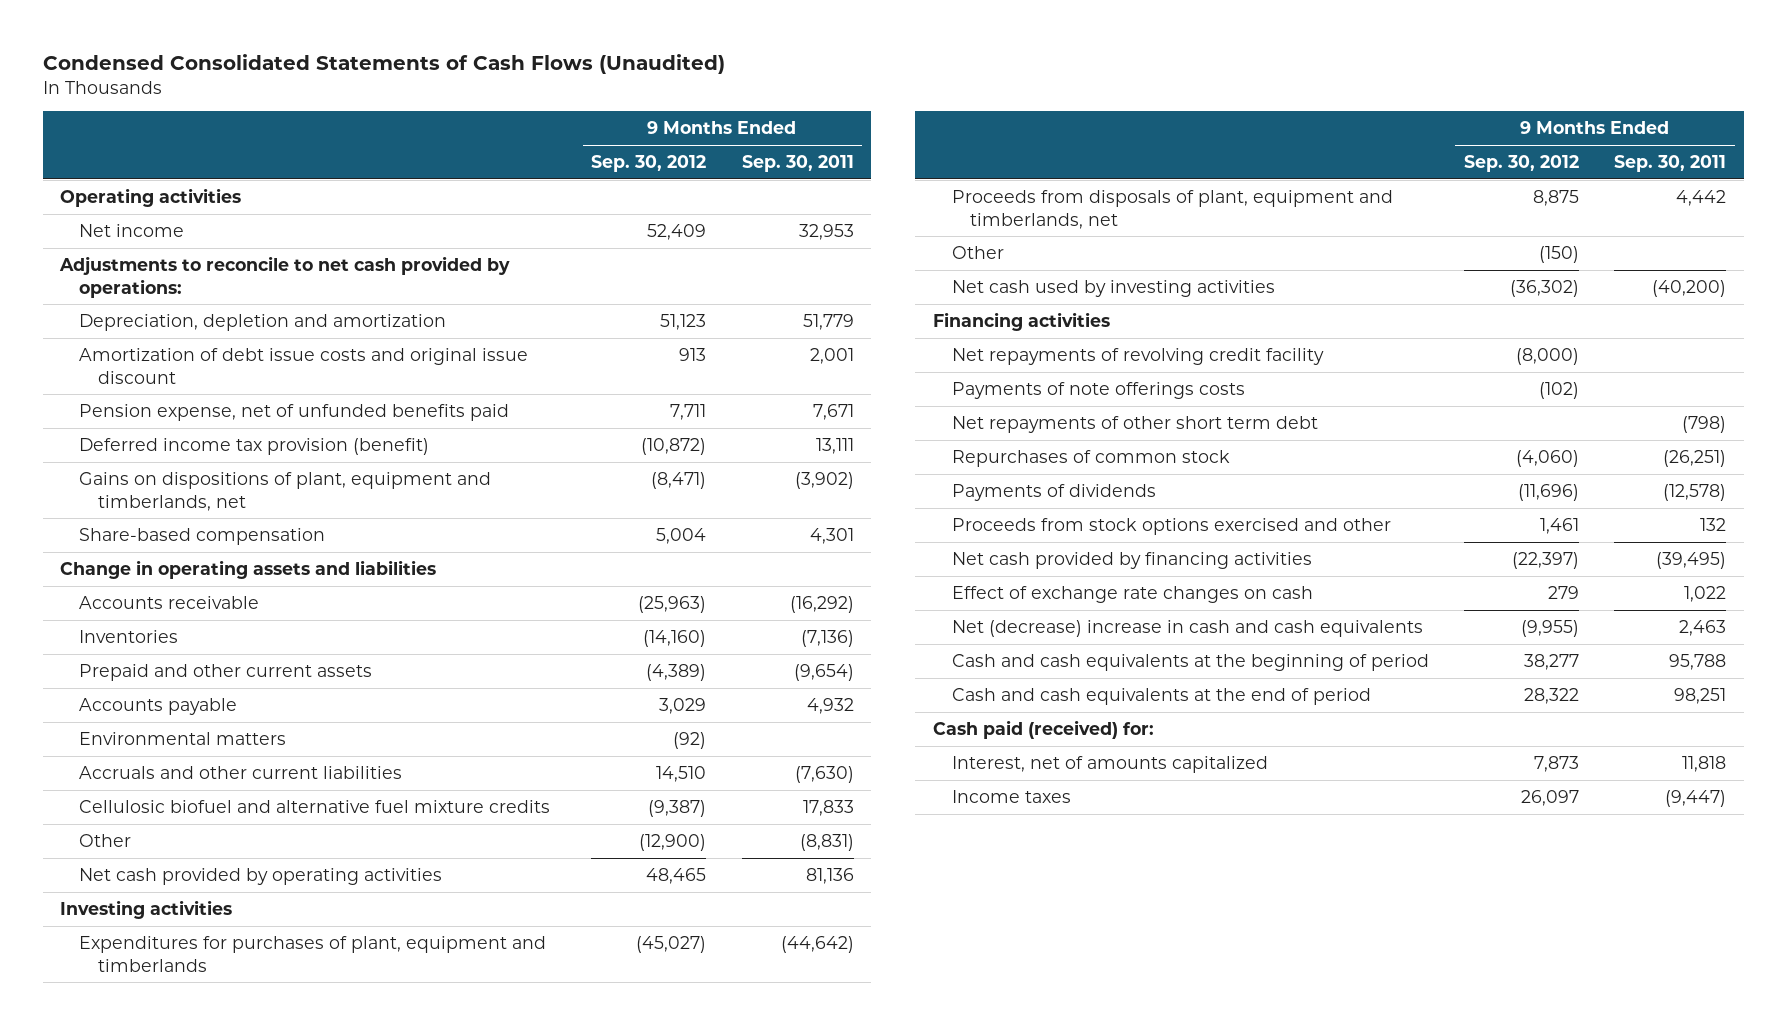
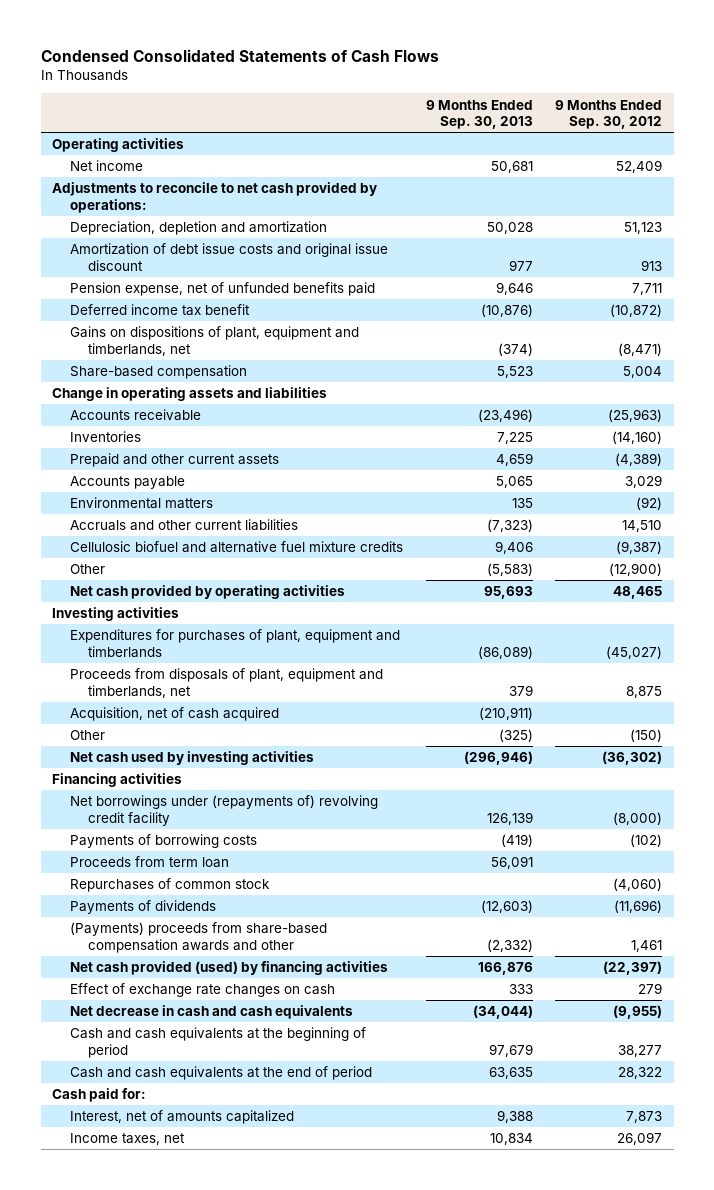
[42,53,725,74] Condensed Consolidated Statements of Cash Flows (Unaudited) -> [40,48,439,62] Condensed Consolidated Statements of Cash Flows
[741,155,854,173] Sep. 30, 2011 -> none
none -> [425,99,533,130] 9 Months Ended Sep. 30, 2013
[79,438,430,456] Deferred income tax provision (benefit) -> [70,304,251,317] Deferred income tax benefit
none -> [70,707,280,722] Acquisition, net of cash acquired
[951,416,1318,434] Net repayments of other short term debt -> none
[951,348,1324,366] Net repayments of revolving credit facility -> [70,795,379,826] Net borrowings under (repayments of) revolving credit facility
[951,382,1245,400] Payments of note offerings costs -> [70,834,258,849] Payments of borrowing costs
none -> [70,856,230,869] Proceeds from term loan
[951,518,1391,536] Proceeds from stock options exercised and other -> [70,922,328,953] (Payments) proceeds from share-based compensation awards and other
[951,552,1312,570] Net cash provided by financing activities -> [70,961,389,976] Net cash provided (used) by financing activities
[951,620,1423,638] Net (decrease) increase in cash and cash equivalents -> [70,1005,354,1020] Net decrease in cash and cash equivalents
[932,720,1154,740] Cash paid (received) for: -> [51,1088,146,1103] Cash paid for:
[951,790,1071,804] Income taxes -> [70,1133,186,1146] Income taxes, net

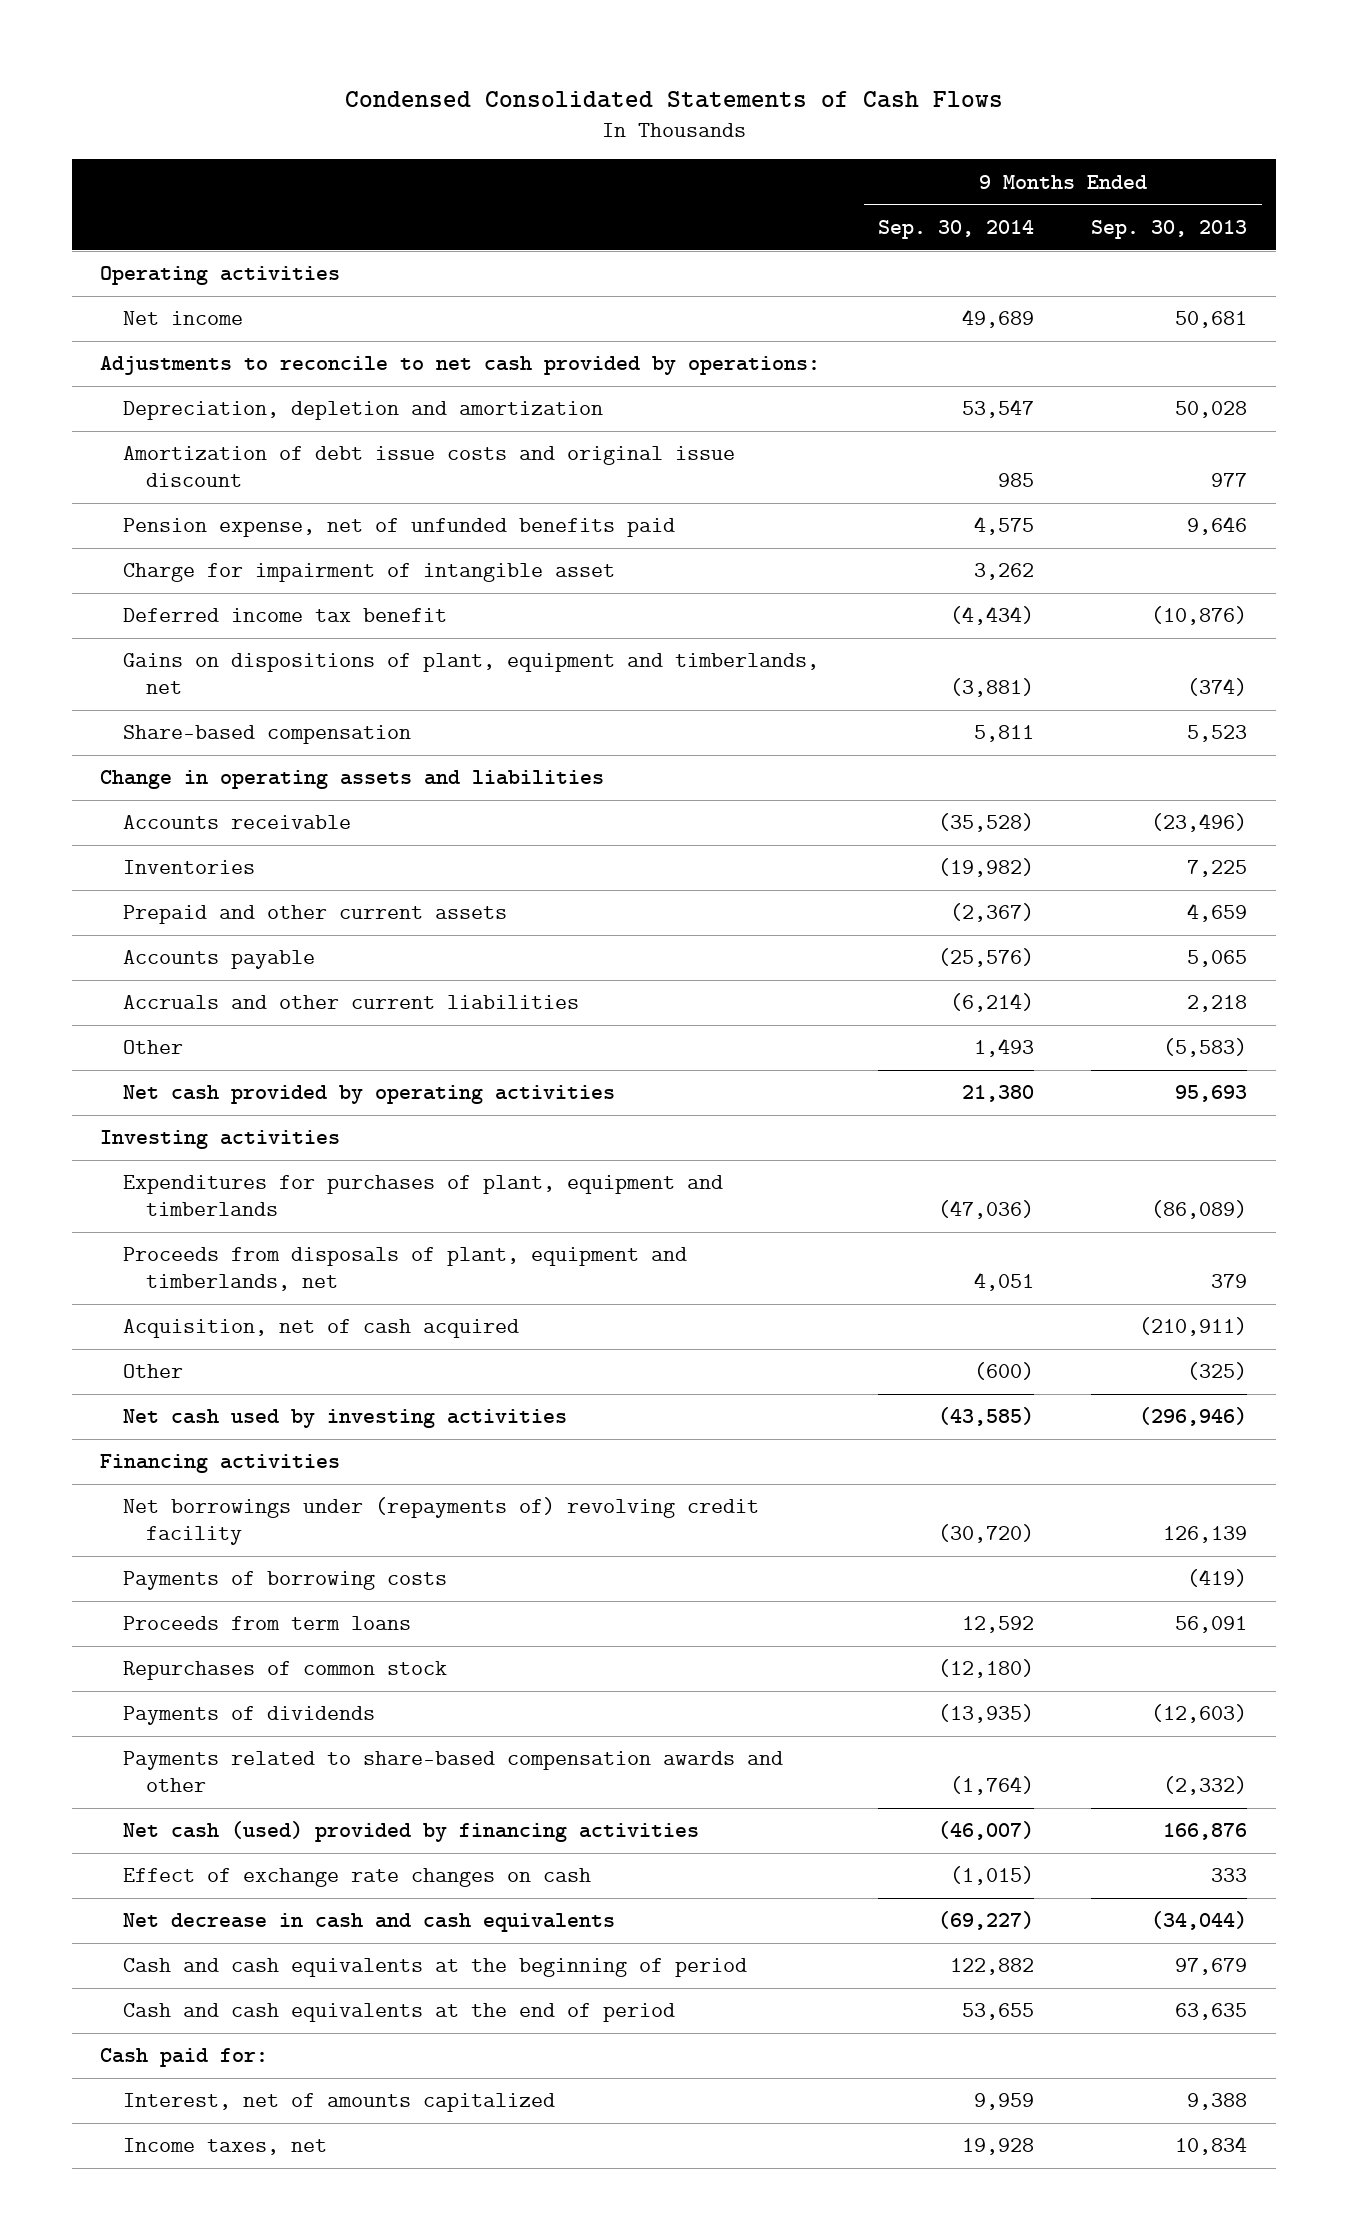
[555,99,663,130] 9 Months Ended Sep. 30, 2012 -> none
none -> [877,219,1034,239] Sep. 30, 2014
none -> [123,563,616,583] Charge for impairment of intangible asset
[70,497,214,510] Environmental matters -> none
[70,541,404,554] Cellulosic biofuel and alternative fuel mixture credits -> none
[486,519,533,533] (7,323) -> [1187,995,1248,1013] 2,218
[70,856,230,869] Proceeds from term loan -> [123,1616,412,1631] Proceeds from term loans
[70,922,328,953] (Payments) proceeds from share-based compensation awards and other -> [123,1751,784,1793] Payments related to share-based compensation awards and other
[70,961,389,976] Net cash provided (used) by financing activities -> [123,1821,700,1843] Net cash (used) provided by financing activities

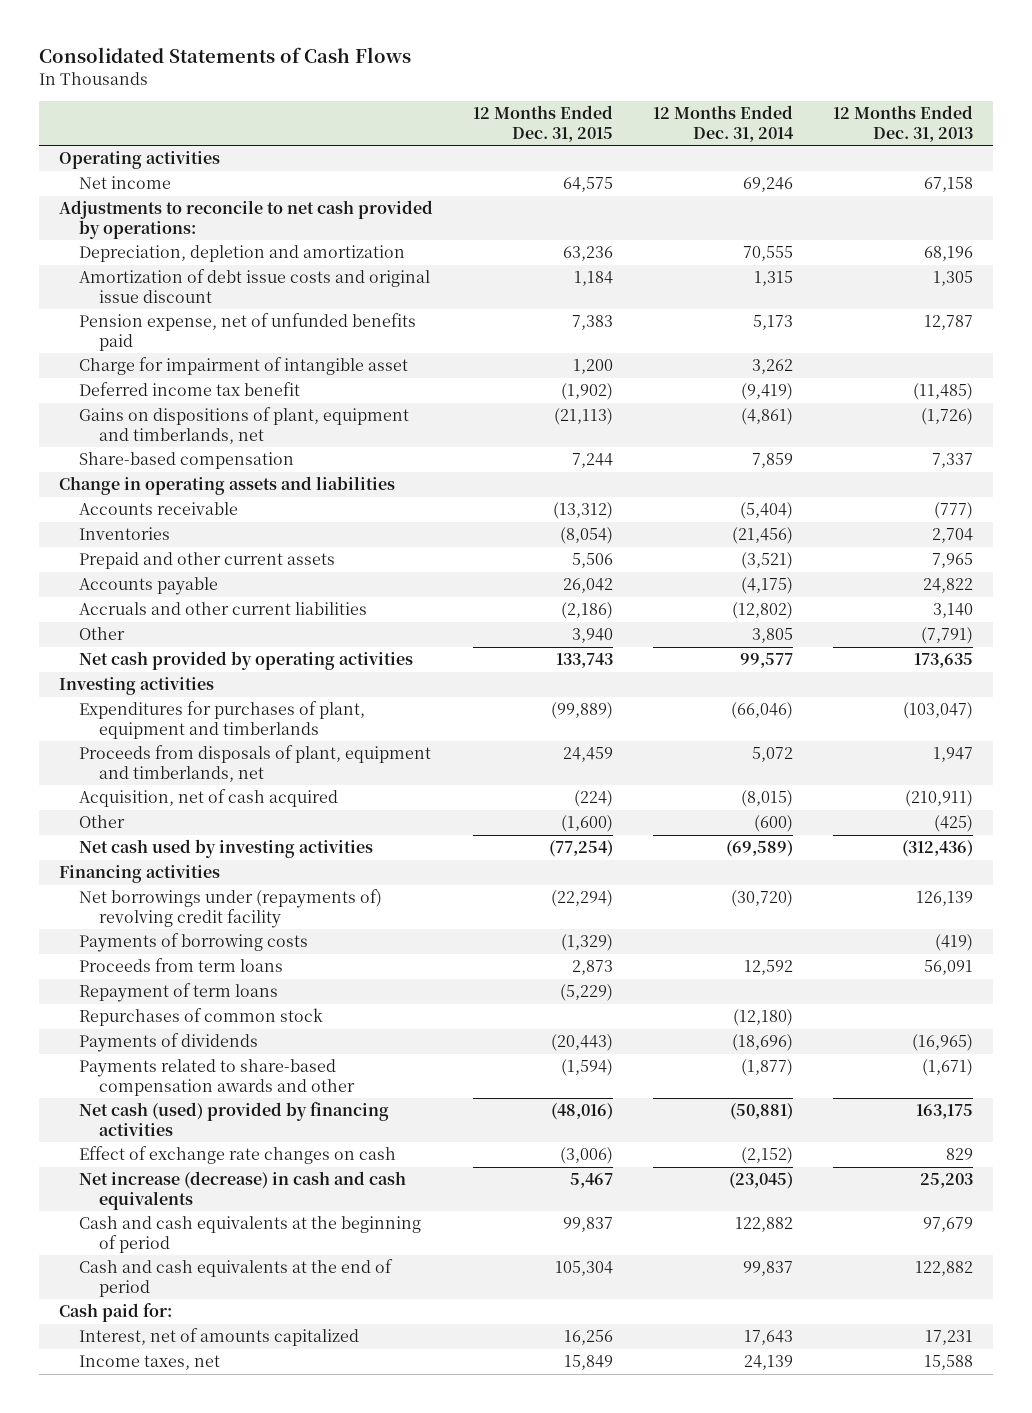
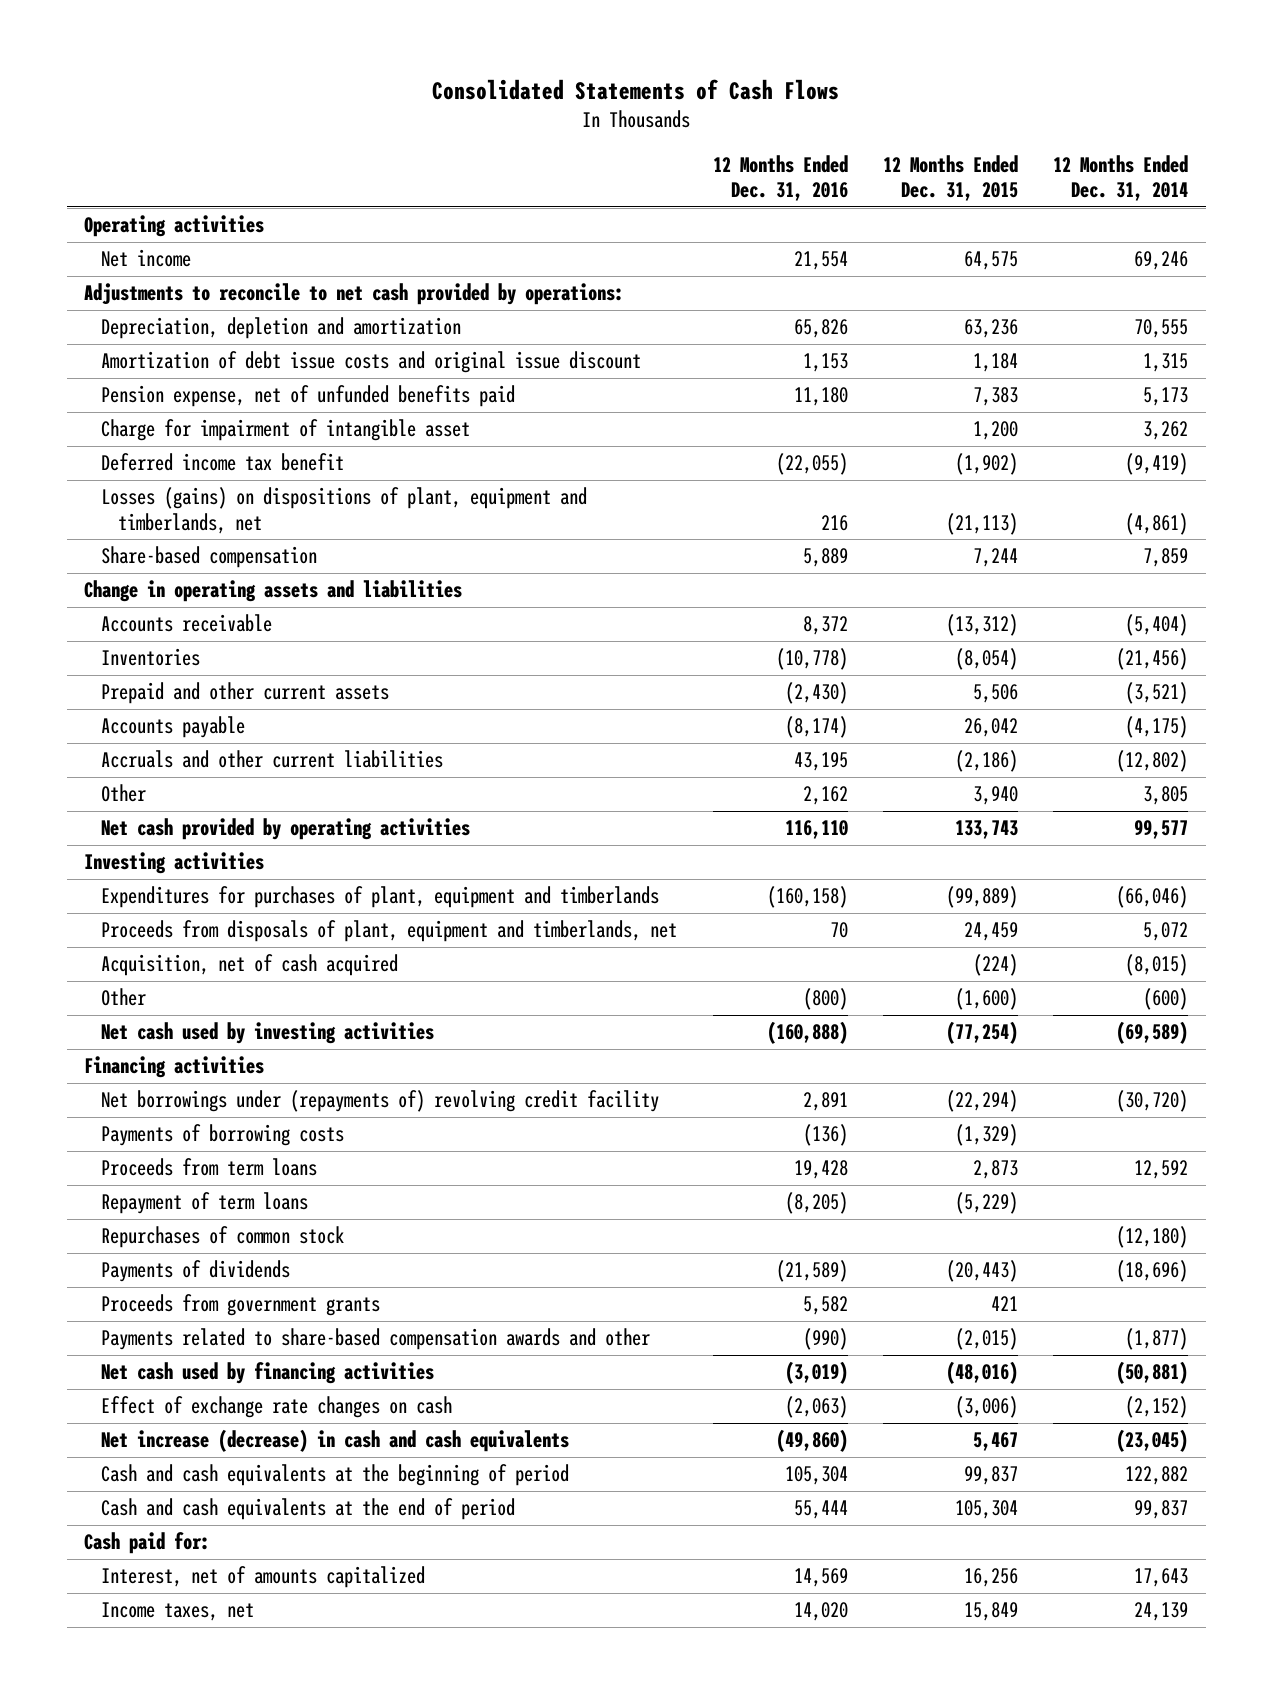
[833,105,974,142] 12 Months Ended Dec. 31, 2013 -> none
none -> [712,154,848,202] 12 Months Ended Dec. 31, 2016
[78,407,409,444] Gains on dispositions of plant, equipment and timberlands, net -> [101,487,588,534] Losses (gains) on dispositions of plant, equipment and timberlands, net
none -> [101,1294,381,1317] Proceeds from government grants
[560,1059,613,1077] (1,594) -> [954,1328,1018,1351] (2,015)
[78,1102,389,1136] Net cash (used) provided by financing activities -> [101,1362,435,1385] Net cash used by financing activities

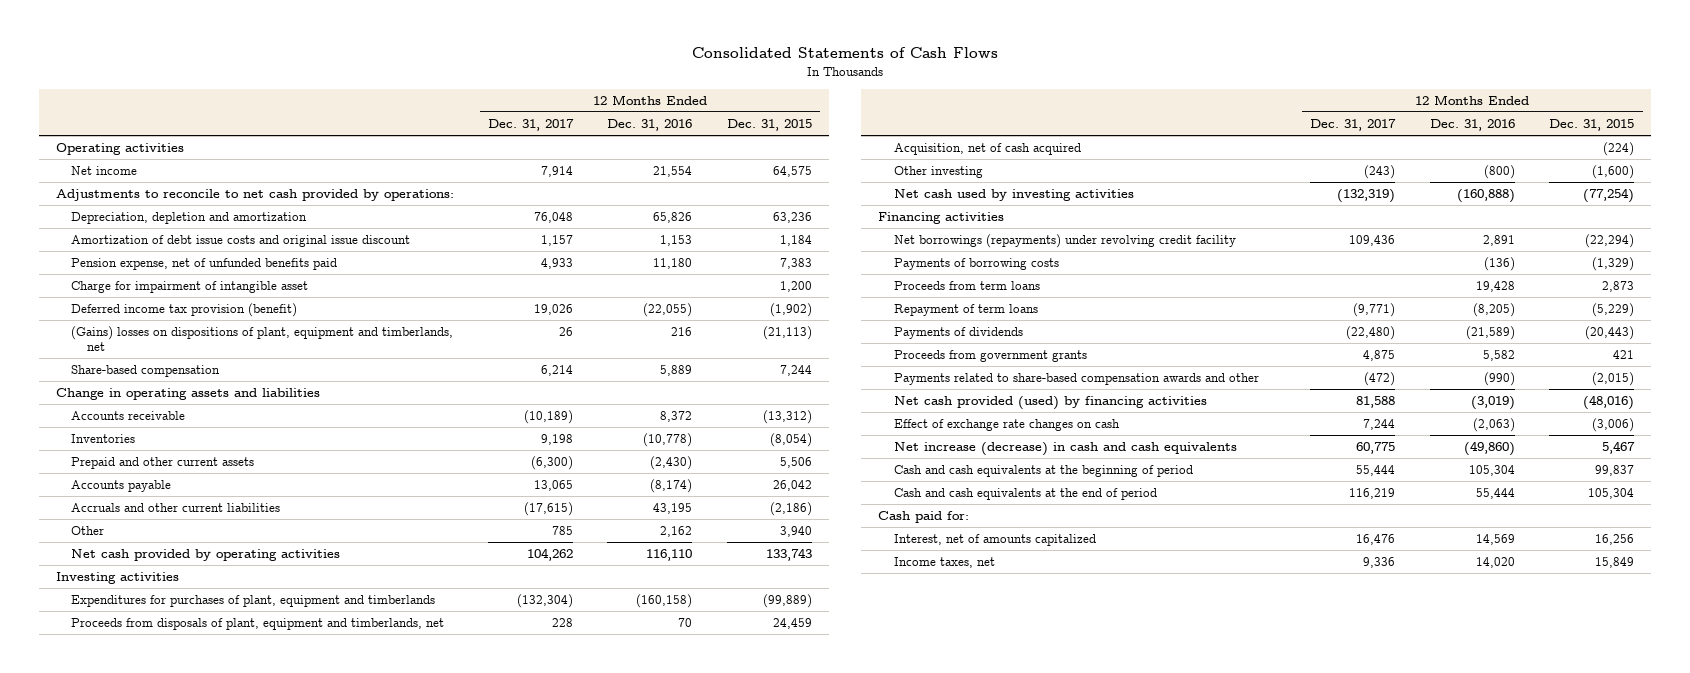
[1053,154,1189,202] 12 Months Ended Dec. 31, 2014 -> none
none -> [488,118,575,131] Dec. 31, 2017
[101,453,345,472] Deferred income tax benefit -> [71,303,298,318] Deferred income tax provision (benefit)
[101,487,588,534] Losses (gains) on dispositions of plant, equipment and timberlands, net -> [71,326,454,352] (Gains) losses on dispositions of plant, equipment and timberlands, net
[101,988,147,1007] Other -> [893,166,983,179] Other investing
[101,1090,660,1113] Net borrowings under (repayments of) revolving credit facility -> [893,234,1236,249] Net borrowings (repayments) under revolving credit facility
[101,1226,345,1249] Repurchases of common stock -> none
[101,1362,435,1385] Net cash used by financing activities -> [893,396,1207,411] Net cash provided (used) by financing activities

